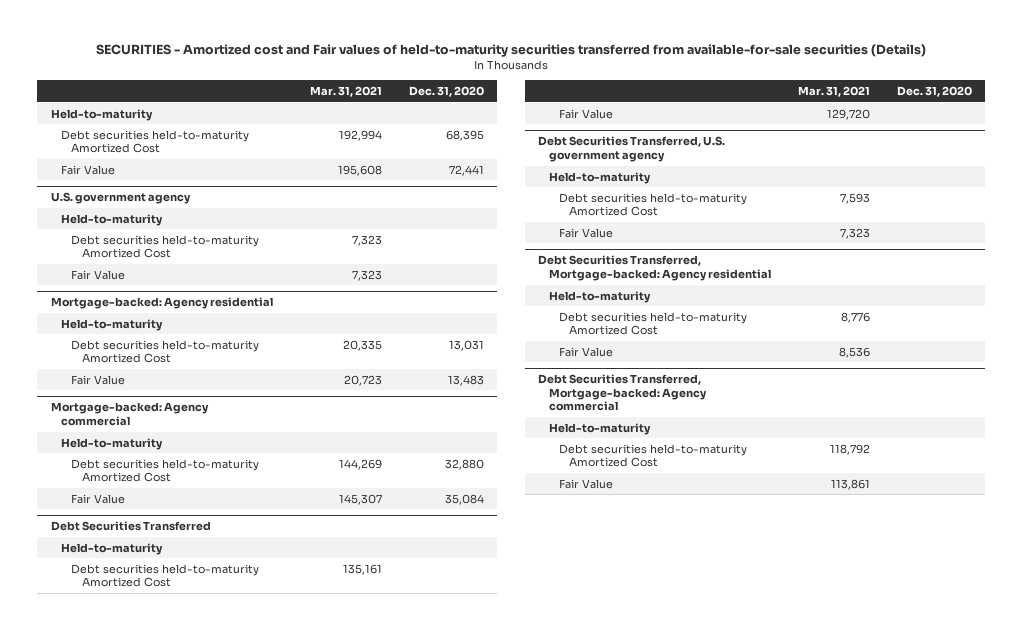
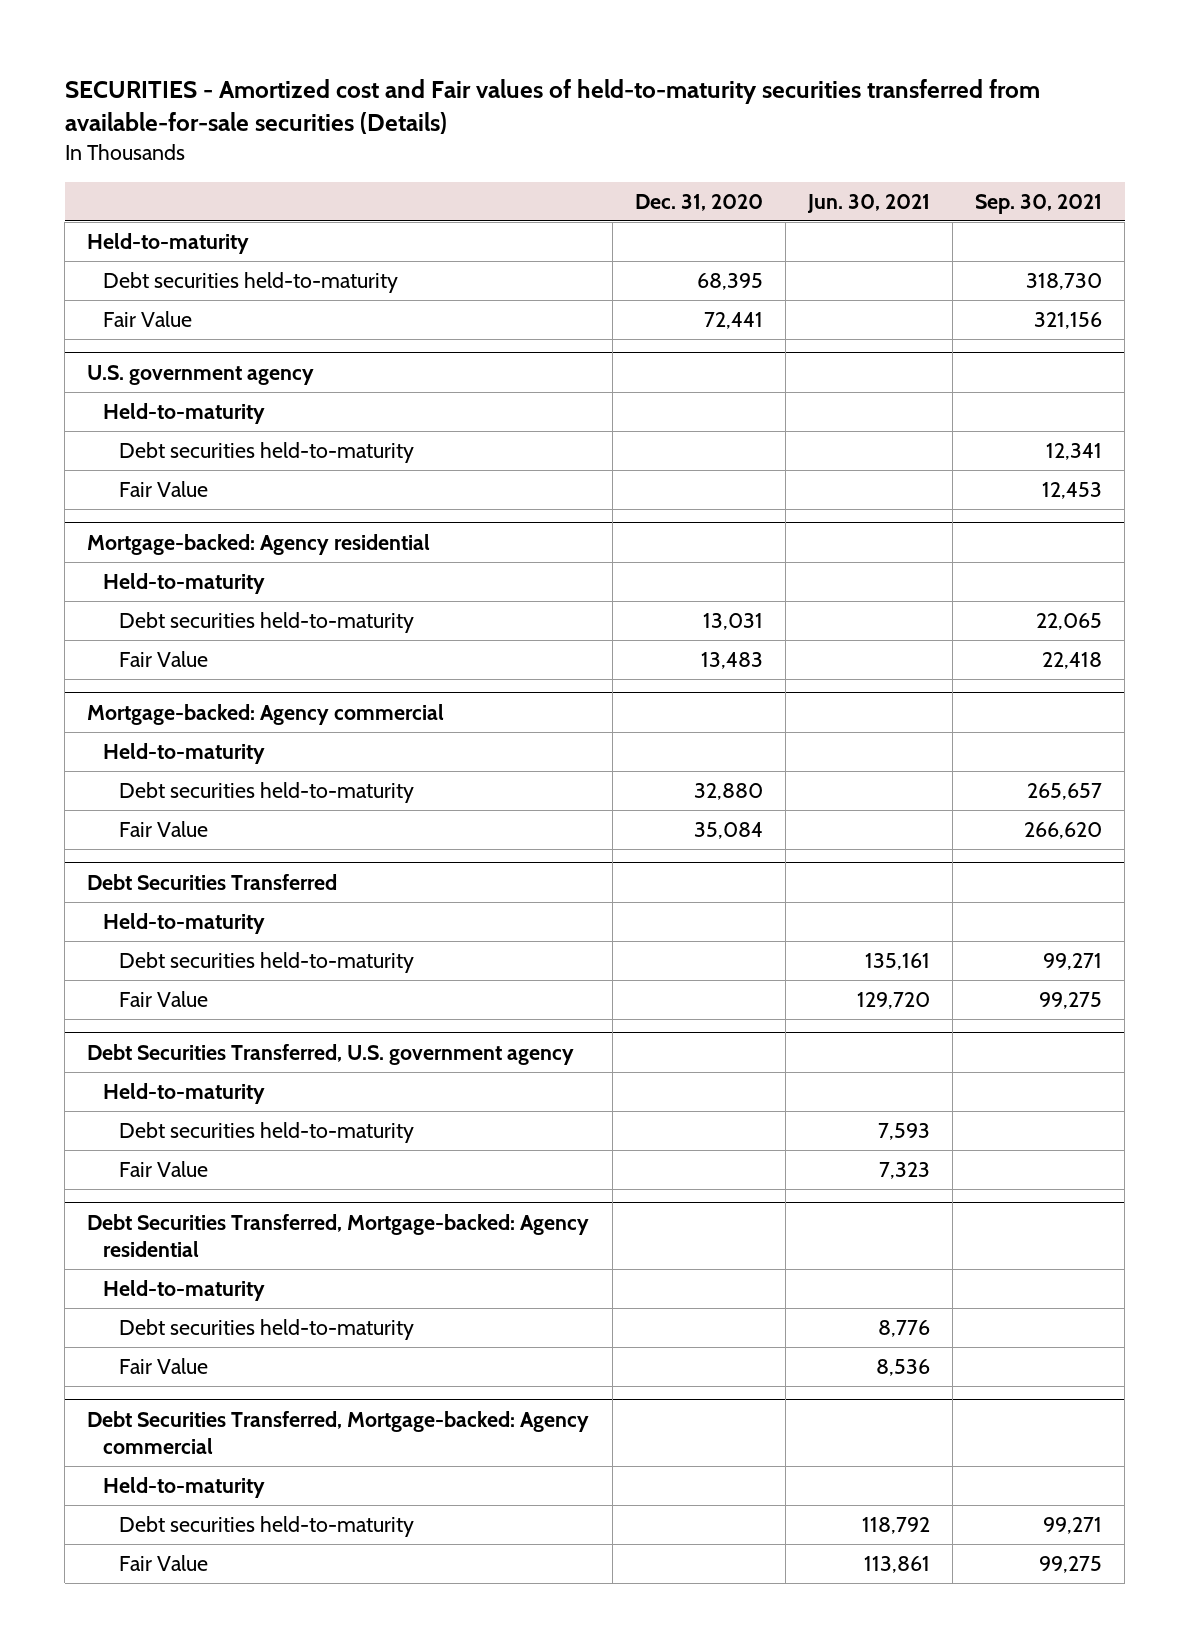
[309,85,382,97] Mar. 31, 2021 -> none
none -> [806,193,930,213] Jun. 30, 2021
none -> [975,193,1103,214] Sep. 30, 2021
[60,129,249,154] Debt securities held-to-maturity Amortized Cost -> [103,272,399,294] Debt securities held-to-maturity
[71,234,260,259] Debt securities held-to-maturity Amortized Cost -> [119,442,415,464] Debt securities held-to-maturity
[71,339,260,364] Debt securities held-to-maturity Amortized Cost -> [119,612,415,634] Debt securities held-to-maturity
[71,458,260,483] Debt securities held-to-maturity Amortized Cost -> [119,782,415,804] Debt securities held-to-maturity
[71,563,260,588] Debt securities held-to-maturity Amortized Cost -> [119,952,415,974] Debt securities held-to-maturity
[559,192,748,217] Debt securities held-to-maturity Amortized Cost -> [119,1122,415,1144] Debt securities held-to-maturity
[559,311,748,336] Debt securities held-to-maturity Amortized Cost -> [119,1319,415,1341] Debt securities held-to-maturity
[559,443,748,468] Debt securities held-to-maturity Amortized Cost -> [119,1516,415,1538] Debt securities held-to-maturity

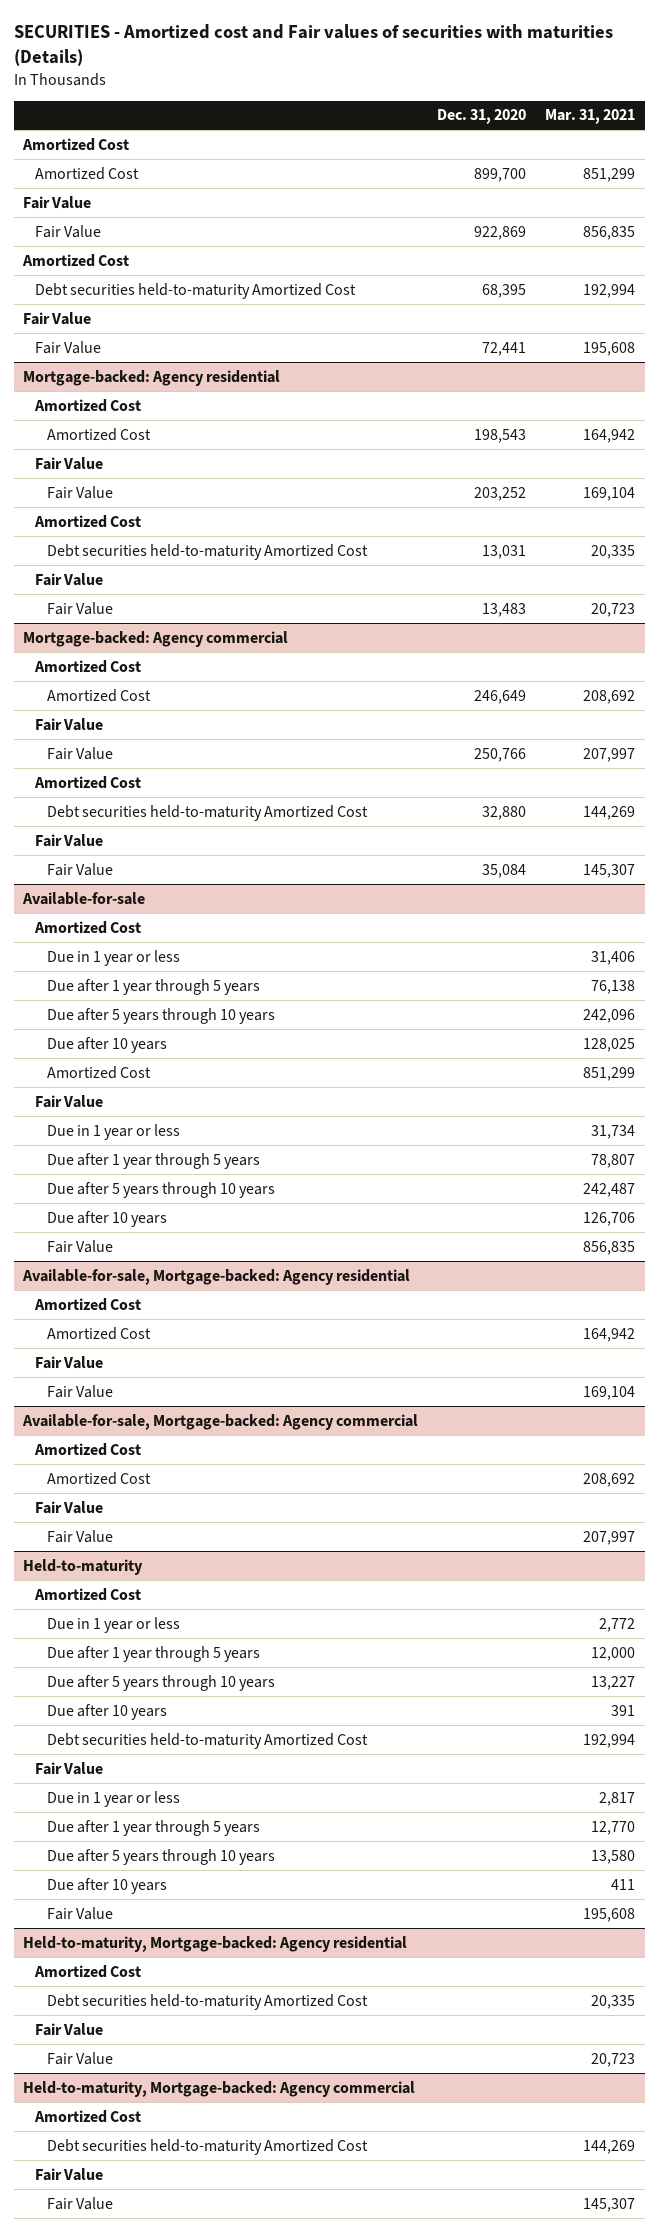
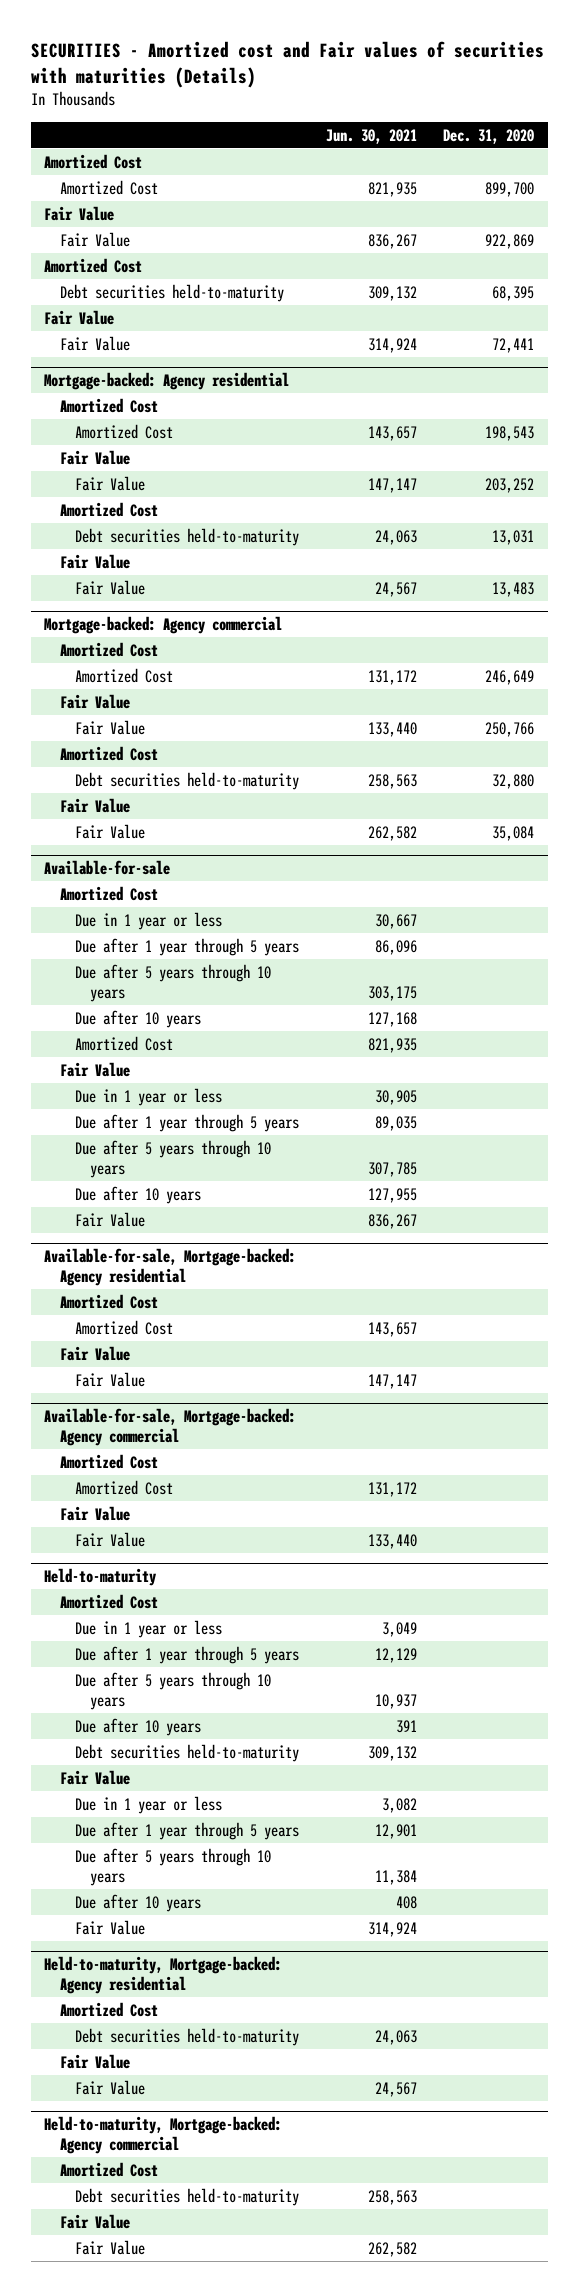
[545,109,636,125] Mar. 31, 2021 -> none
none -> [325,128,417,144] Jun. 30, 2021
[35,282,357,299] Debt securities held-to-maturity Amortized Cost -> [59,283,284,302] Debt securities held-to-maturity
[47,543,369,560] Debt securities held-to-maturity Amortized Cost -> [74,527,299,546] Debt securities held-to-maturity
[47,804,369,821] Debt securities held-to-maturity Amortized Cost -> [74,771,299,790] Debt securities held-to-maturity
[47,1732,369,1749] Debt securities held-to-maturity Amortized Cost -> [74,1743,299,1762] Debt securities held-to-maturity
[47,1993,369,2010] Debt securities held-to-maturity Amortized Cost -> [74,2027,299,2046] Debt securities held-to-maturity
[47,2138,369,2155] Debt securities held-to-maturity Amortized Cost -> [74,2187,299,2206] Debt securities held-to-maturity

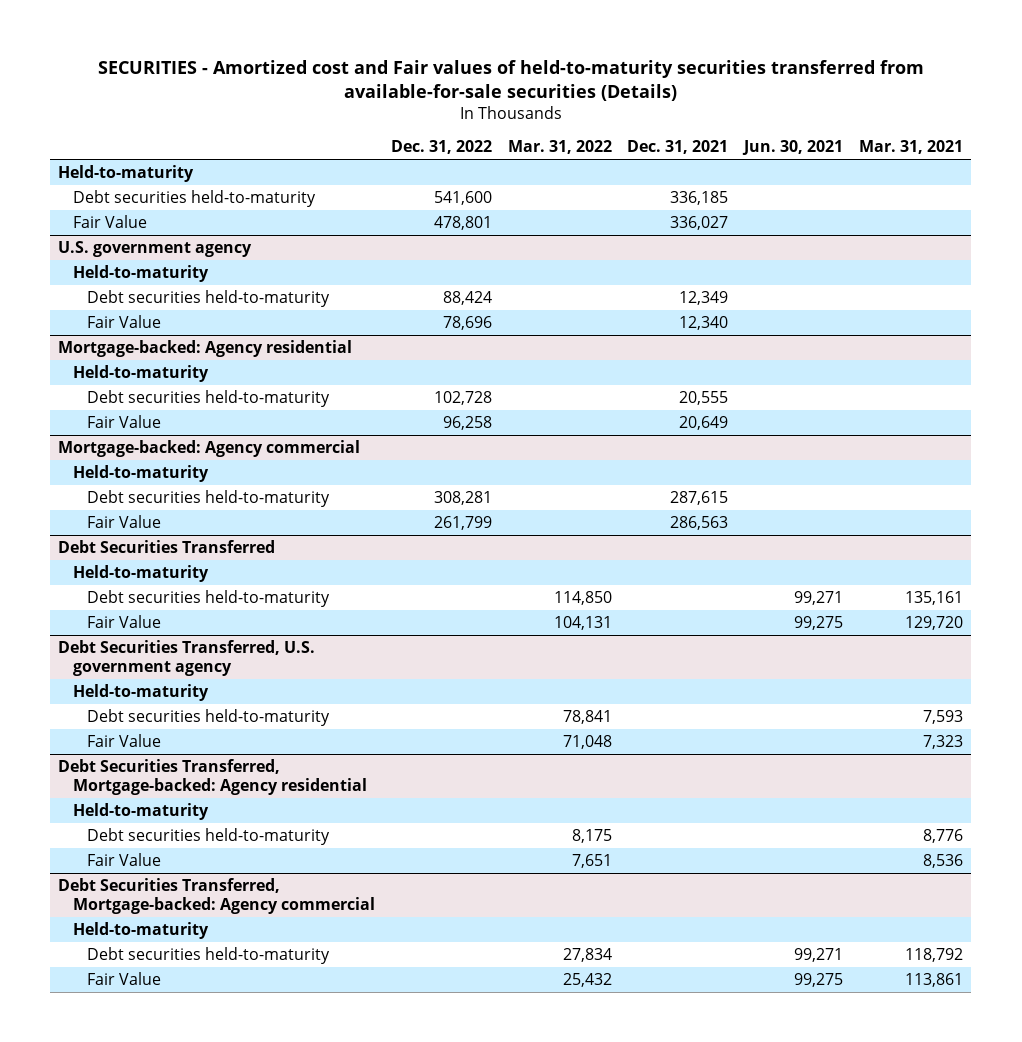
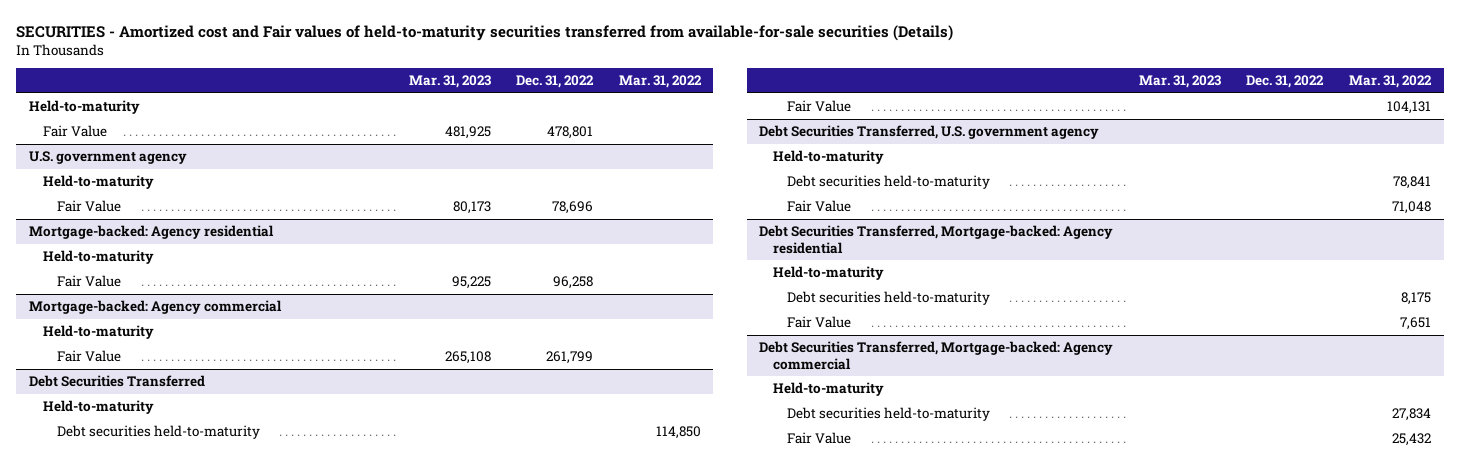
[627,140,729,155] Dec. 31, 2021 -> none
[742,140,844,156] Jun. 30, 2021 -> none
[859,140,964,155] Mar. 31, 2021 -> none
none -> [408,75,491,89] Mar. 31, 2023
[72,189,316,207] Debt securities held-to-maturity -> none
[87,289,331,307] Debt securities held-to-maturity -> none
[87,389,331,407] Debt securities held-to-maturity -> none
[87,489,331,507] Debt securities held-to-maturity -> none

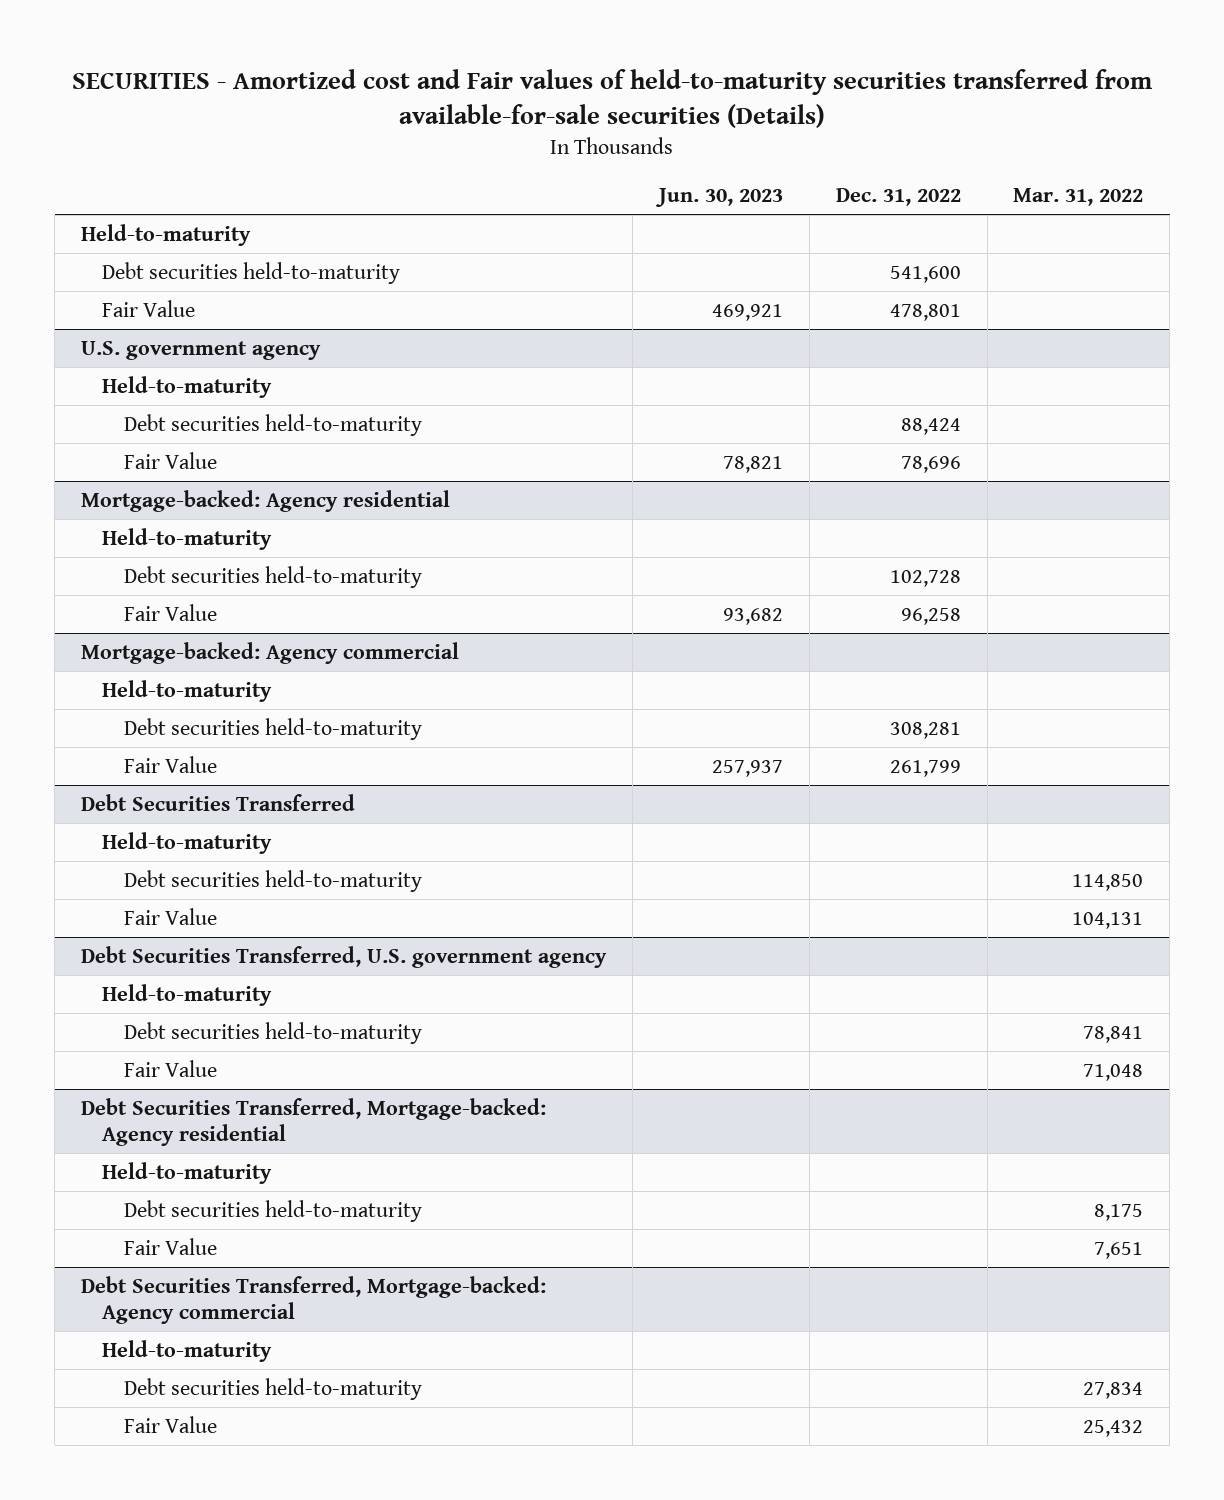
[408,75,491,89] Mar. 31, 2023 -> none
none -> [654,187,783,207] Jun. 30, 2023
none -> [102,262,401,285] Debt securities held-to-maturity
none -> [123,414,422,437] Debt securities held-to-maturity
none -> [123,566,422,589] Debt securities held-to-maturity
none -> [123,718,422,741] Debt securities held-to-maturity

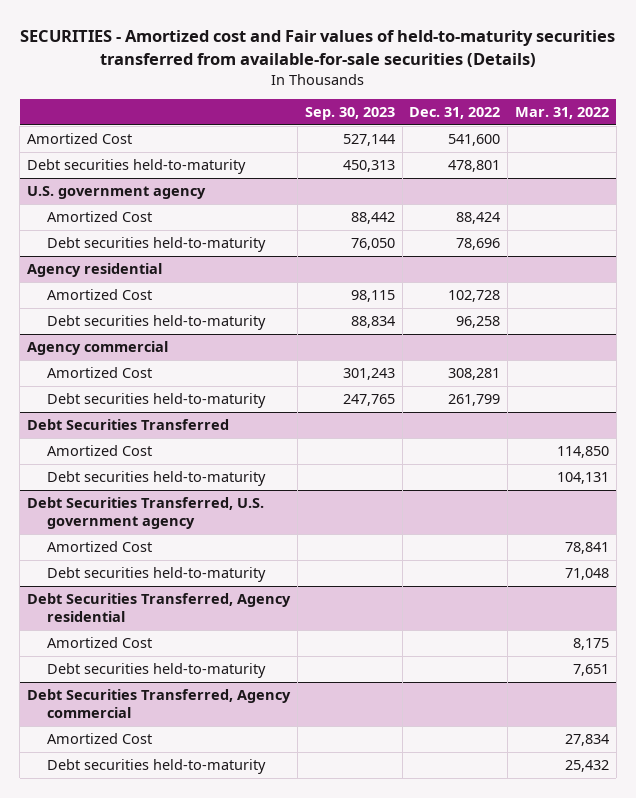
[654,187,783,207] Jun. 30, 2023 -> none
none -> [304,107,395,121] Sep. 30, 2023
[80,224,251,247] Held-to-maturity -> none
[102,300,196,318] Fair Value -> none
none -> [27,133,133,145] Amortized Cost
[889,266,961,284] 541,600 -> [448,160,501,173] 478,801
[102,376,273,399] Held-to-maturity -> none
[123,452,217,470] Fair Value -> none
[102,528,273,551] Held-to-maturity -> none
[123,604,217,622] Fair Value -> none
[102,680,273,703] Held-to-maturity -> none
[123,756,217,774] Fair Value -> none
none -> [47,211,153,223] Amortized Cost
[900,418,961,436] 88,424 -> [456,238,501,251] 78,696
[80,490,450,513] Mortgage-backed: Agency residential -> [27,263,163,278] Agency residential
none -> [47,289,153,301] Amortized Cost
[889,570,961,588] 102,728 -> [456,316,501,329] 96,258
[80,642,459,665] Mortgage-backed: Agency commercial -> [27,341,169,356] Agency commercial
none -> [47,367,153,379] Amortized Cost
[889,722,961,740] 308,281 -> [448,394,501,407] 261,799
[102,832,273,855] Held-to-maturity -> none
[123,908,217,926] Fair Value -> none
none -> [47,445,153,457] Amortized Cost
[1072,874,1144,892] 114,850 -> [556,472,609,485] 104,131
[102,984,273,1007] Held-to-maturity -> none
[123,1060,217,1078] Fair Value -> none
[102,1162,273,1185] Held-to-maturity -> none
[123,1238,217,1256] Fair Value -> none
[102,1340,273,1363] Held-to-maturity -> none
[123,1416,217,1434] Fair Value -> none
none -> [47,541,153,553] Amortized Cost
[1083,1026,1144,1044] 78,841 -> [564,568,609,581] 71,048
[80,1098,546,1146] Debt Securities Transferred, Mortgage-backed: Agency residential -> [27,593,292,622] Debt Securities Transferred, Agency residential
none -> [47,637,153,649] Amortized Cost
[1094,1204,1144,1222] 8,175 -> [572,664,609,677] 7,651
[80,1276,546,1324] Debt Securities Transferred, Mortgage-backed: Agency commercial -> [27,689,292,718] Debt Securities Transferred, Agency commercial
none -> [47,733,153,745] Amortized Cost
[1083,1382,1144,1400] 27,834 -> [564,760,609,773] 25,432

